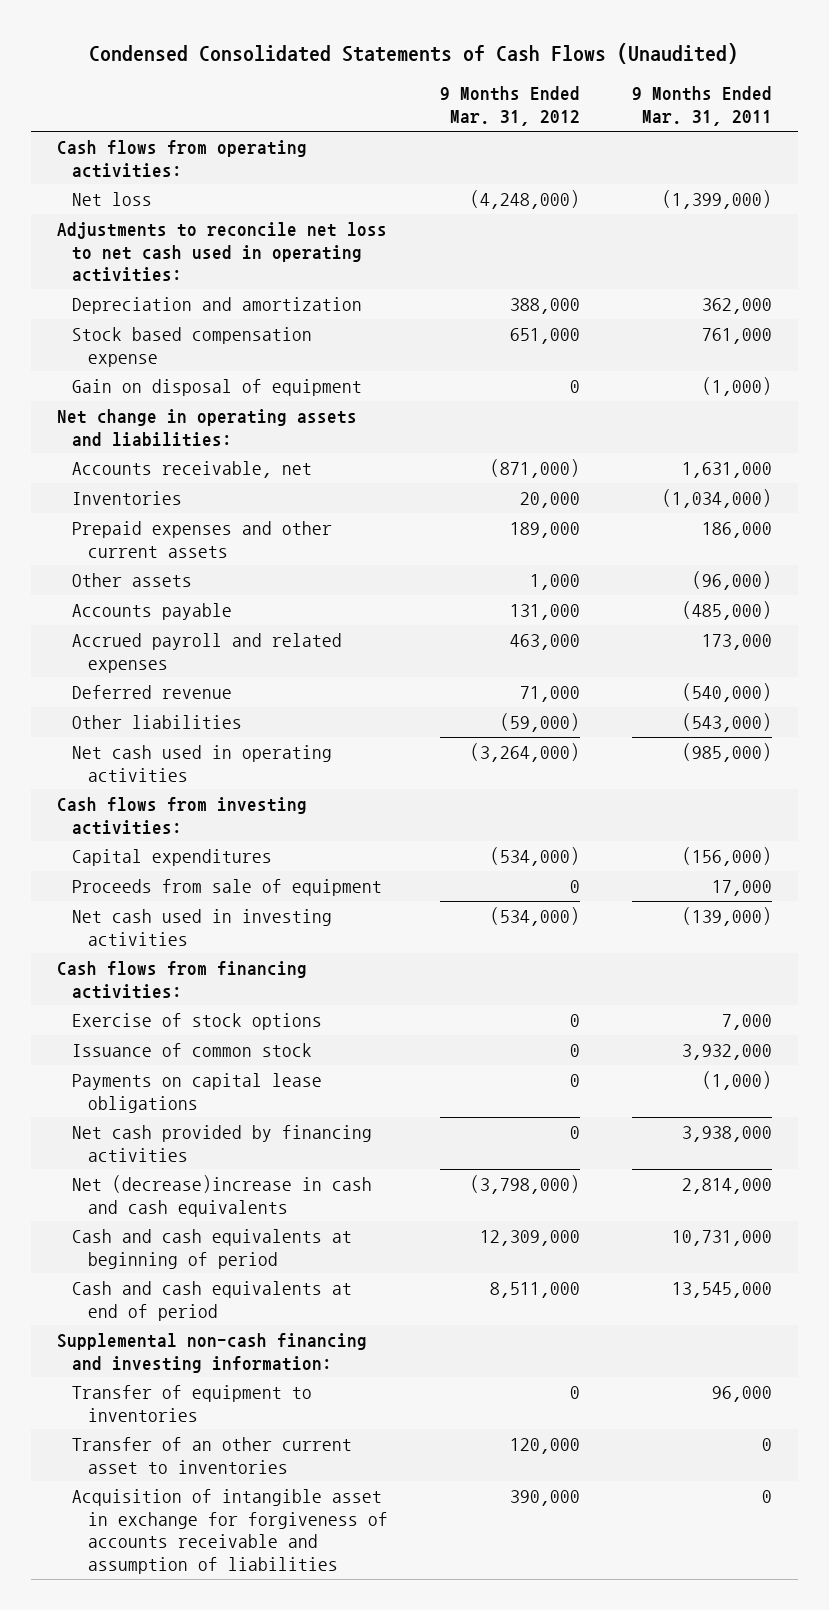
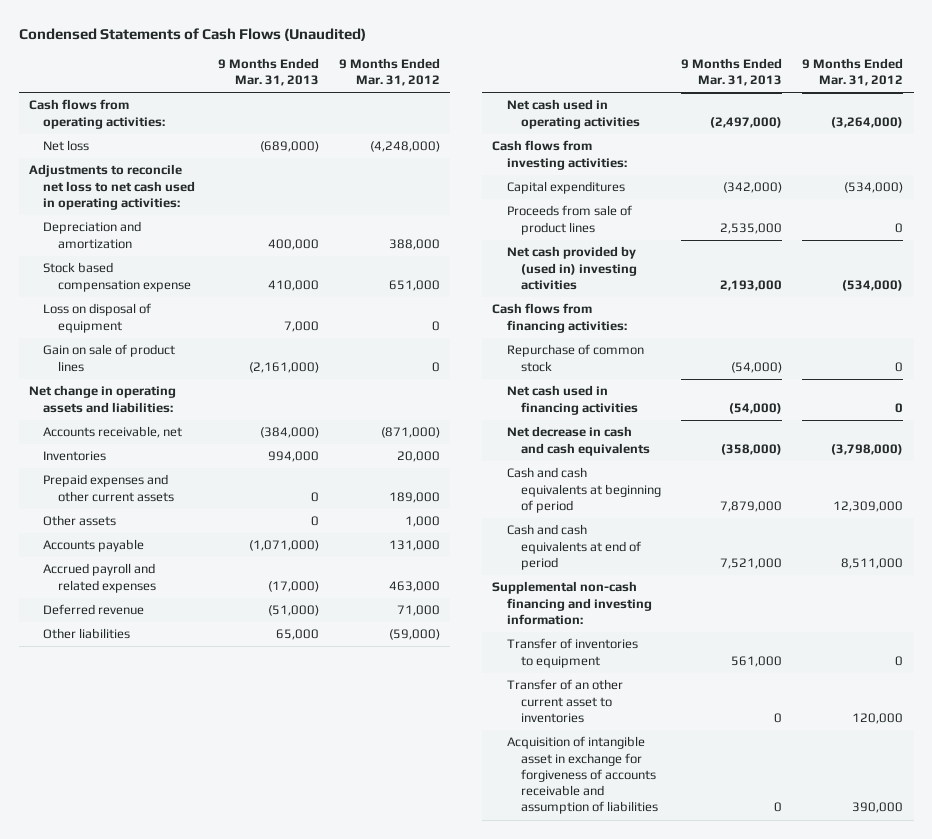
[89,42,739,64] Condensed Consolidated Statements of Cash Flows (Unaudited) -> [18,27,366,41] Condensed Statements of Cash Flows (Unaudited)
[632,86,773,127] 9 Months Ended Mar. 31, 2011 -> none
none -> [217,58,319,87] 9 Months Ended Mar. 31, 2013
[72,378,363,396] Gain on disposal of equipment -> [43,303,152,333] Loss on disposal of equipment
none -> [43,344,176,372] Gain on sale of product lines
[72,878,383,896] Proceeds from sale of equipment -> [506,205,632,235] Proceeds from sale of product lines
[72,908,333,946] Net cash used in investing activities -> [506,246,637,290] Net cash provided by (used in) investing activities
[72,1012,323,1030] Exercise of stock options -> none
[72,1072,323,1113] Payments on capital lease obligations -> none
[72,1042,313,1057] Issuance of common stock -> [506,344,644,372] Repurchase of common stock
[72,1124,373,1162] Net cash provided by financing activities -> [506,385,638,415] Net cash used in financing activities
[72,1174,373,1217] Net (decrease)increase in cash and cash equivalents -> [506,426,650,456] Net decrease in cash and cash equivalents
[72,1384,313,1422] Transfer of equipment to inventories -> [506,638,638,668] Transfer of inventories to equipment

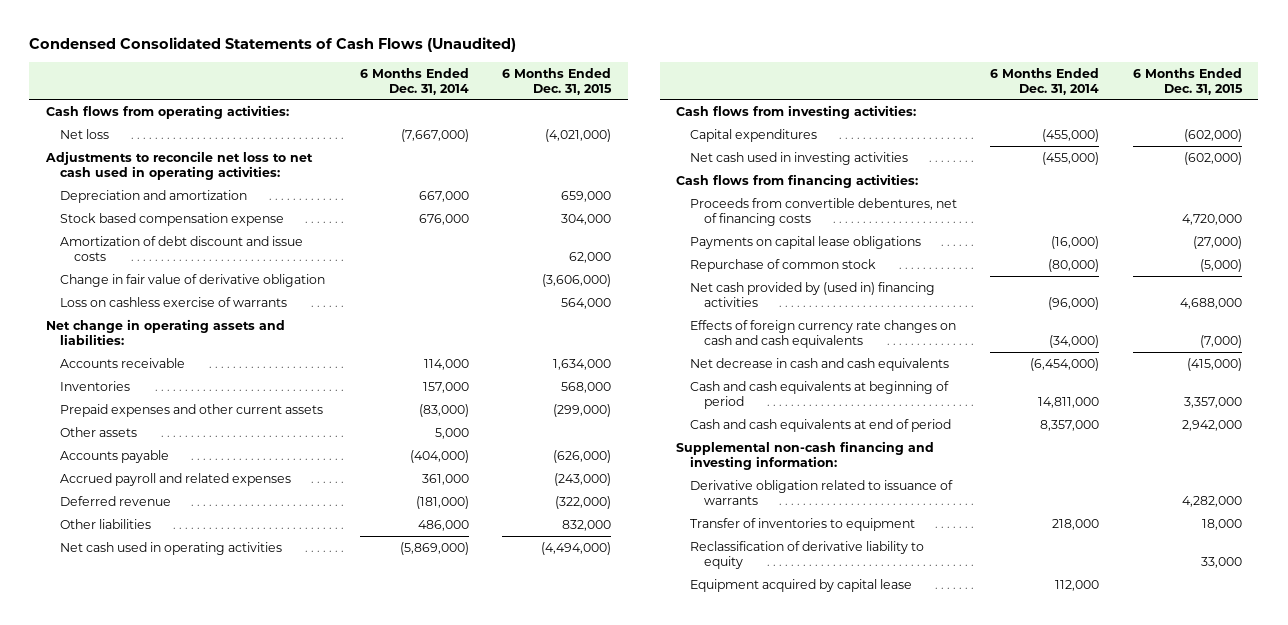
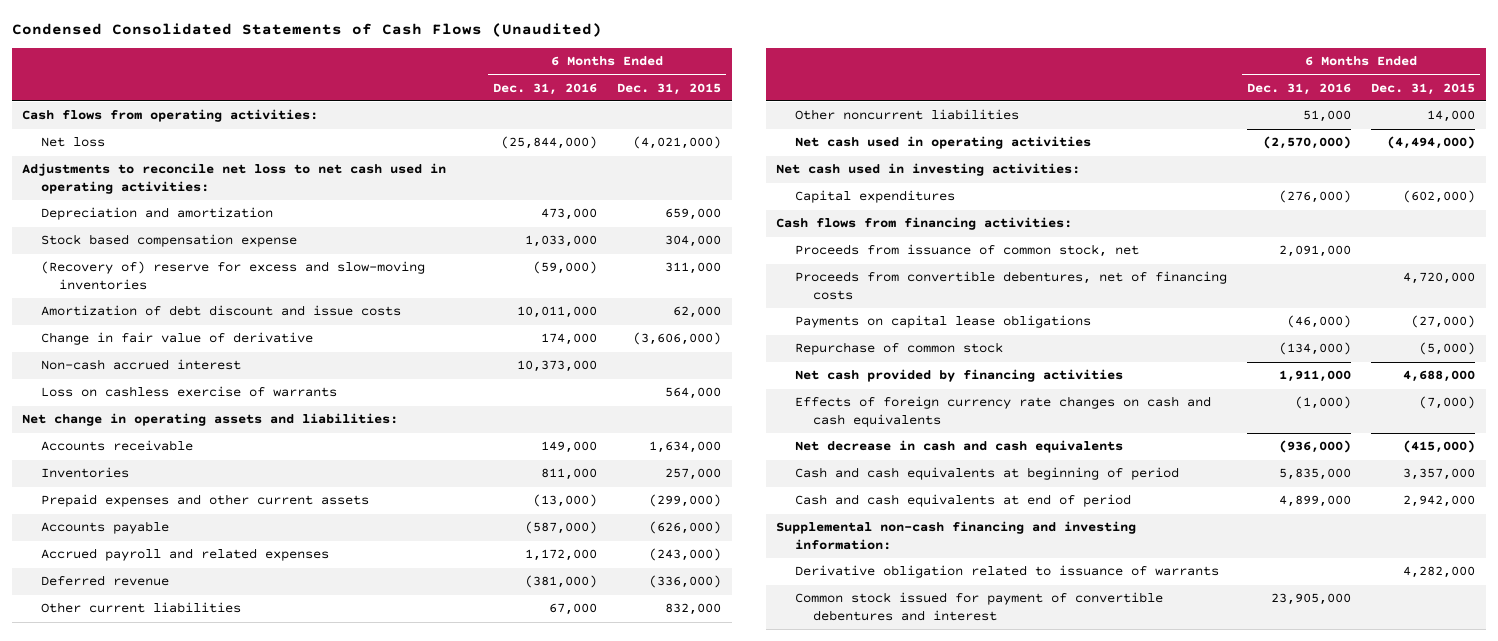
[360,67,470,95] 6 Months Ended Dec. 31, 2014 -> none
none -> [493,82,598,95] Dec. 31, 2016
none -> [40,261,425,290] (Recovery of) reserve for excess and slow-moving inventories
[59,273,325,287] Change in fair value of derivative obligation -> [40,332,313,346] Change in fair value of derivative
none -> [40,359,241,371] Non-cash accrued interest
[561,381,612,393] 568,000 -> [665,468,722,481] 257,000
[59,426,137,437] Other assets -> none
[555,495,612,509] (322,000) -> [649,575,722,589] (336,000)
[59,518,151,529] Other liabilities -> [40,602,241,614] Other current liabilities
none -> [794,109,1019,121] Other noncurrent liabilities
[676,104,917,119] Cash flows from investing activities: -> none
none -> [776,163,1081,177] Net cash used in investing activities:
[690,151,909,165] Net cash used in investing activities -> none
none -> [794,244,1139,258] Proceeds from issuance of common stock, net
[690,281,936,307] Net cash provided by (used in) financing activities -> [794,369,1123,383] Net cash provided by financing activities
[690,517,916,531] Transfer of inventories to equipment -> none
[690,540,925,569] Reclassification of derivative liability to equity -> none
[690,578,913,592] Equipment acquired by capital lease -> none
none -> [794,592,1163,621] Common stock issued for payment of convertible debentures and interest

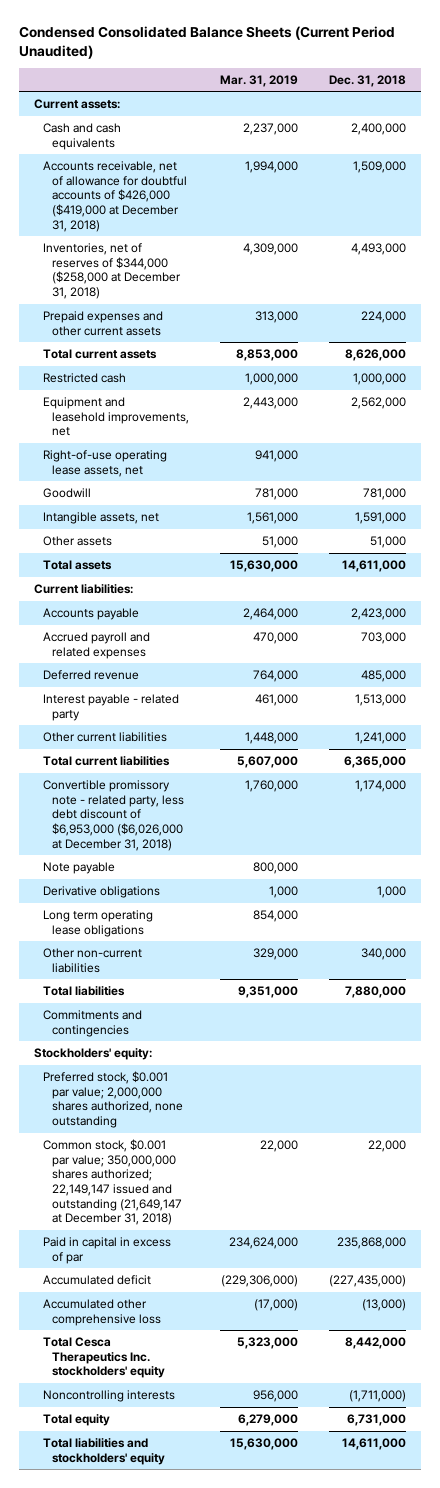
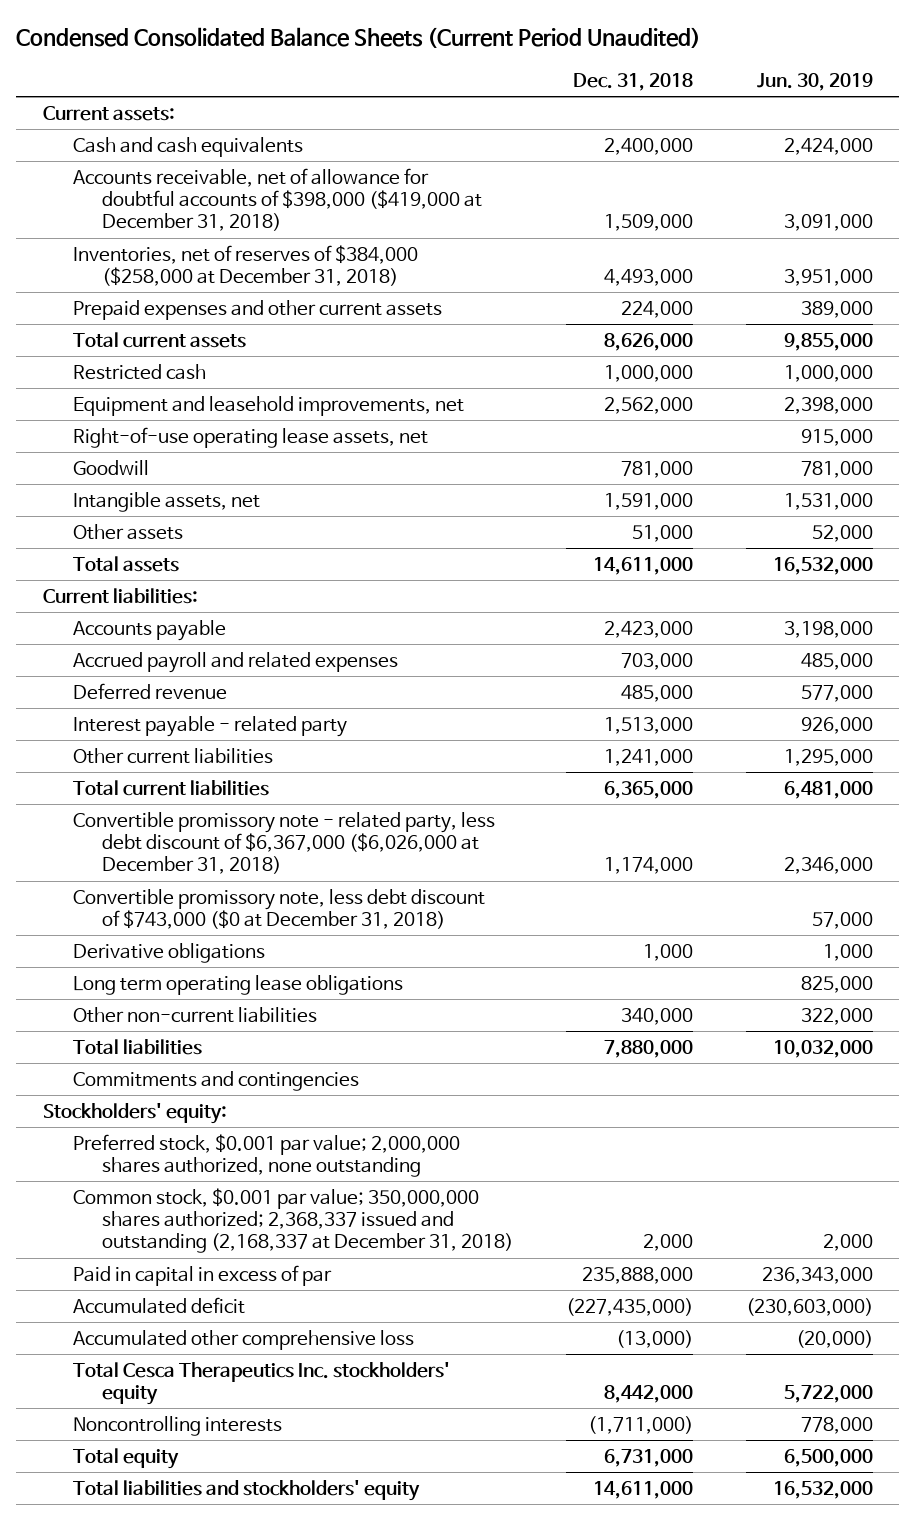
[220,74,299,87] Mar. 31, 2019 -> none
none -> [756,72,873,91] Jun. 30, 2019
[43,161,188,232] Accounts receivable, net of allowance for doubtful accounts of $426,000 ($419,000 at December 31, 2018) -> [72,167,483,232] Accounts receivable, net of allowance for doubtful accounts of $398,000 ($419,000 at December 31, 2018)
[43,243,182,300] Inventories, net of reserves of $344,000 ($258,000 at December 31, 2018) -> [72,244,418,287] Inventories, net of reserves of $384,000 ($258,000 at December 31, 2018)
[43,780,185,851] Convertible promissory note - related party, less debt discount of $6,953,000 ($6,026,000 at December 31, 2018) -> [72,811,495,875] Convertible promissory note - related party, less debt discount of $6,367,000 ($6,026,000 at December 31, 2018)
[43,862,116,875] Note payable -> [72,888,485,930] Convertible promissory note, less debt discount of $743,000 ($0 at December 31, 2018)
[43,1139,183,1226] Common stock, $0.001 par value; 350,000,000 shares authorized; 22,149,147 issued and outstanding (21,649,147 at December 31, 2018) -> [72,1187,514,1254] Common stock, $0.001 par value; 350,000,000 shares authorized; 2,368,337 issued and outstanding (2,168,337 at December 31, 2018)
[367,1140,406,1153] 22,000 -> [643,1234,694,1252] 2,000
[336,1237,406,1250] 235,868,000 -> [582,1266,694,1284] 235,888,000

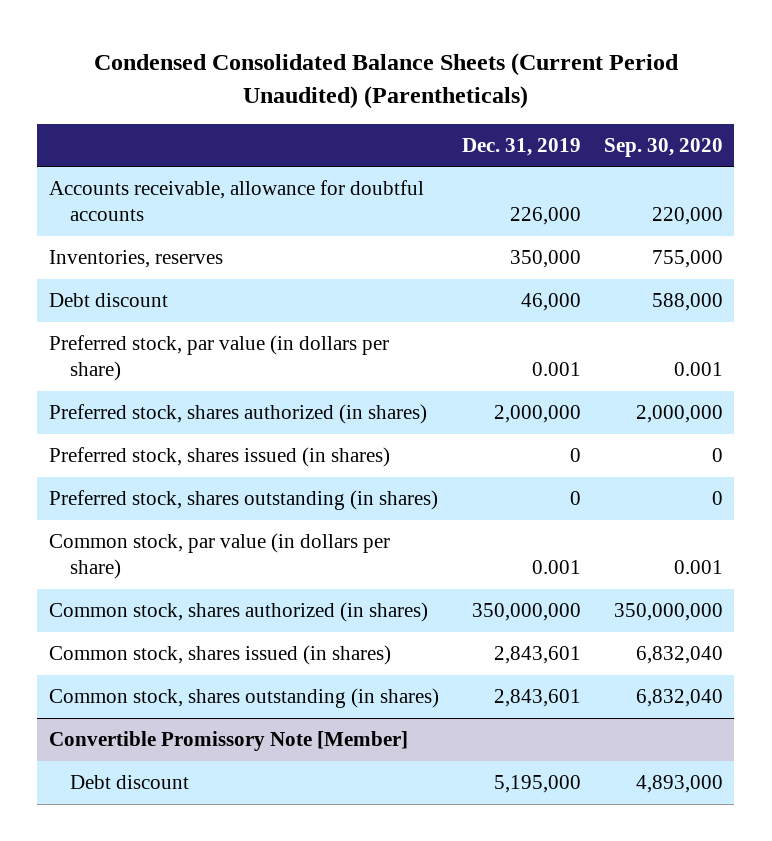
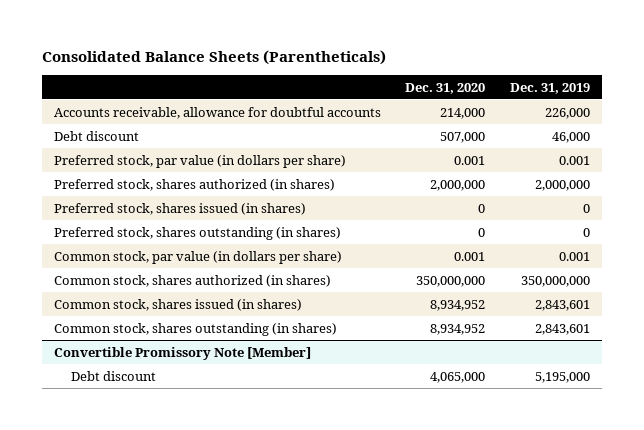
[93,53,679,109] Condensed Consolidated Balance Sheets (Current Period Unaudited) (Parentheticals) -> [42,50,387,66] Consolidated Balance Sheets (Parentheticals)
[603,137,723,157] Sep. 30, 2020 -> none
none -> [405,82,486,94] Dec. 31, 2020
[48,250,223,269] Inventories, reserves -> none

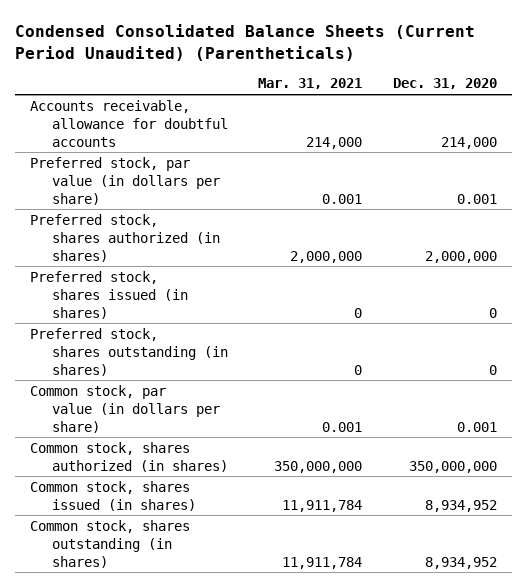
[42,50,387,66] Consolidated Balance Sheets (Parentheticals) -> [15,23,476,61] Condensed Consolidated Balance Sheets (Current Period Unaudited) (Parentheticals)
[509,82,590,94] Dec. 31, 2019 -> none
none -> [258,78,363,90] Mar. 31, 2021
[54,130,140,141] Debt discount -> none
[54,346,312,360] Convertible Promissory Note [Member] -> none
[70,370,156,381] Debt discount -> none

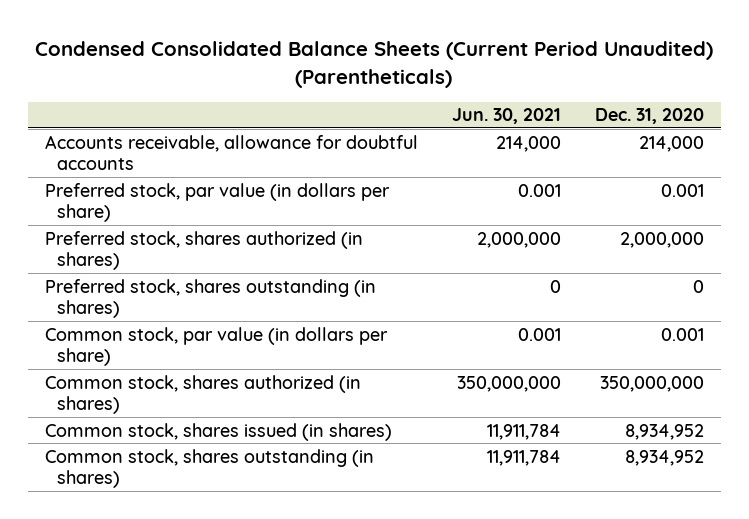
[258,78,363,90] Mar. 31, 2021 -> none
none -> [451,108,561,125] Jun. 30, 2021
[30,270,189,319] Preferred stock, shares issued (in shares) -> none

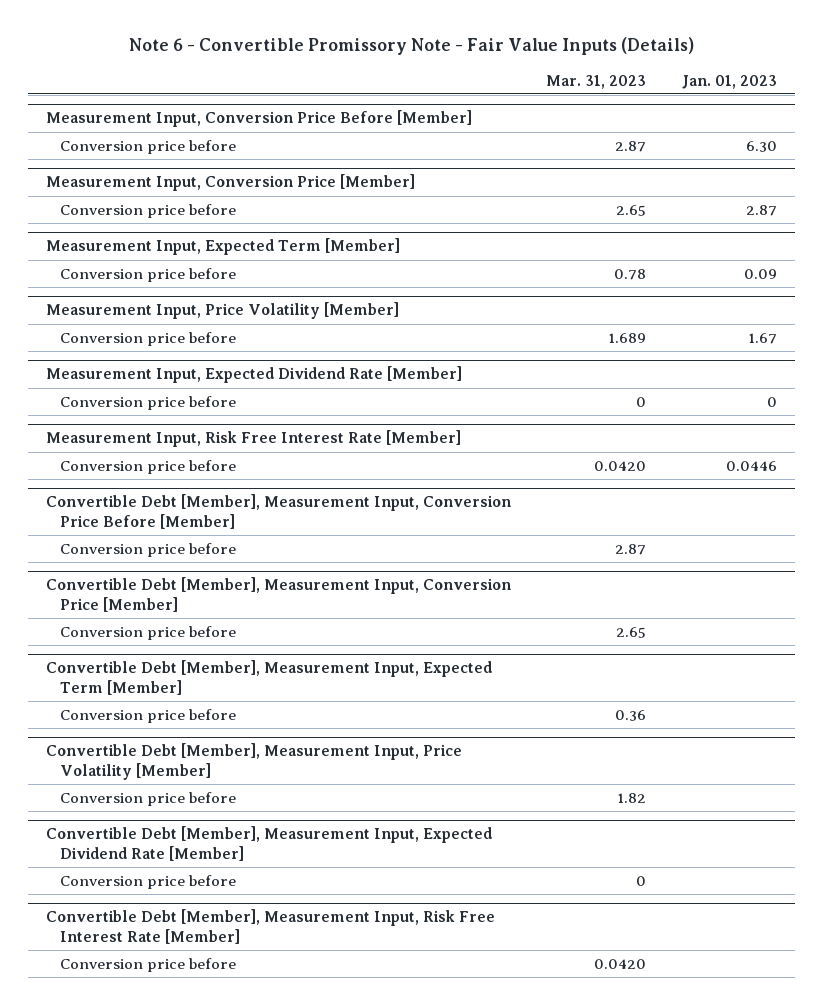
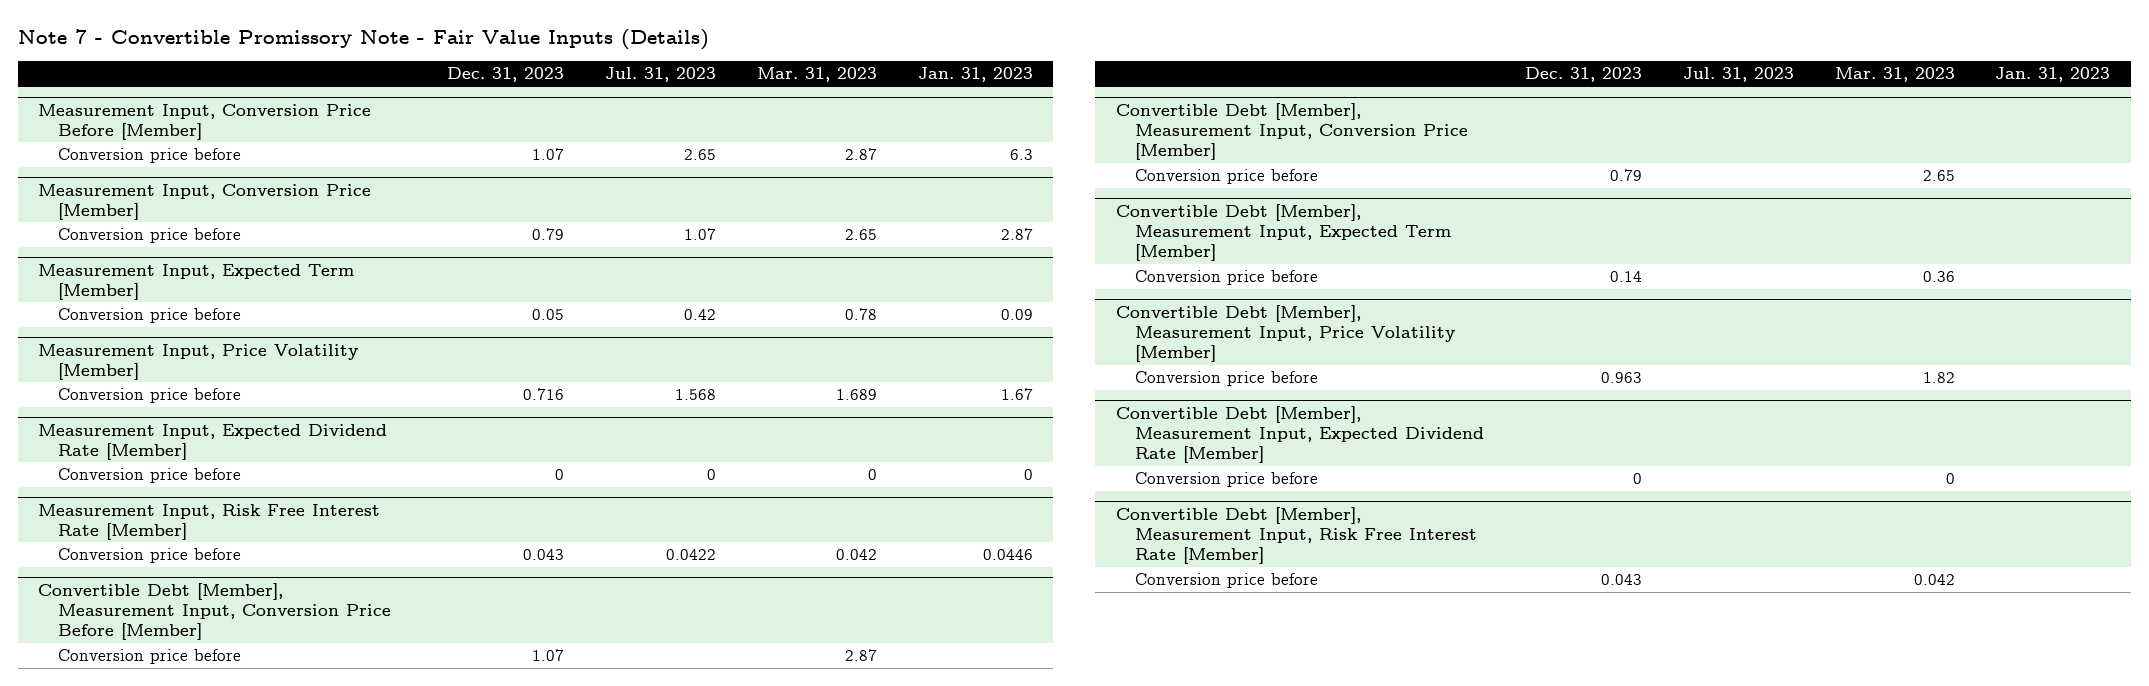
[129,37,695,56] Note 6 - Convertible Promissory Note - Fair Value Inputs (Details) -> [17,29,709,51] Note 7 - Convertible Promissory Note - Fair Value Inputs (Details)
[682,74,778,89] Jan. 01, 2023 -> none
none -> [447,67,565,83] Dec. 31, 2023
none -> [605,67,717,83] Jul. 31, 2023
none -> [917,67,1033,83] Jan. 31, 2023
[594,460,647,471] 0.0420 -> [835,549,877,561] 0.042
[594,958,647,969] 0.0420 -> [1913,574,1955,586] 0.042

